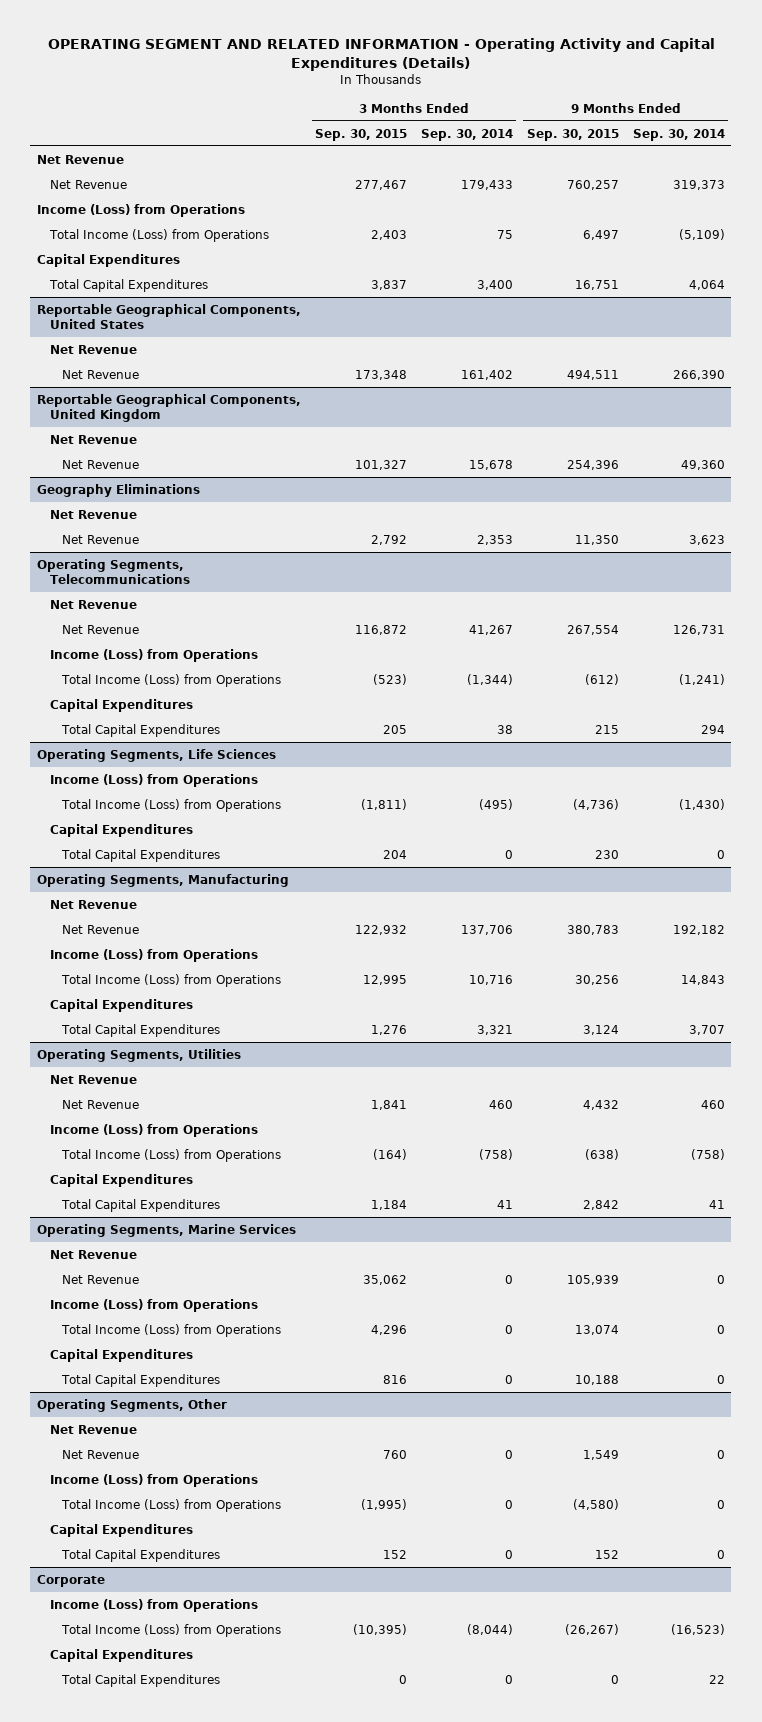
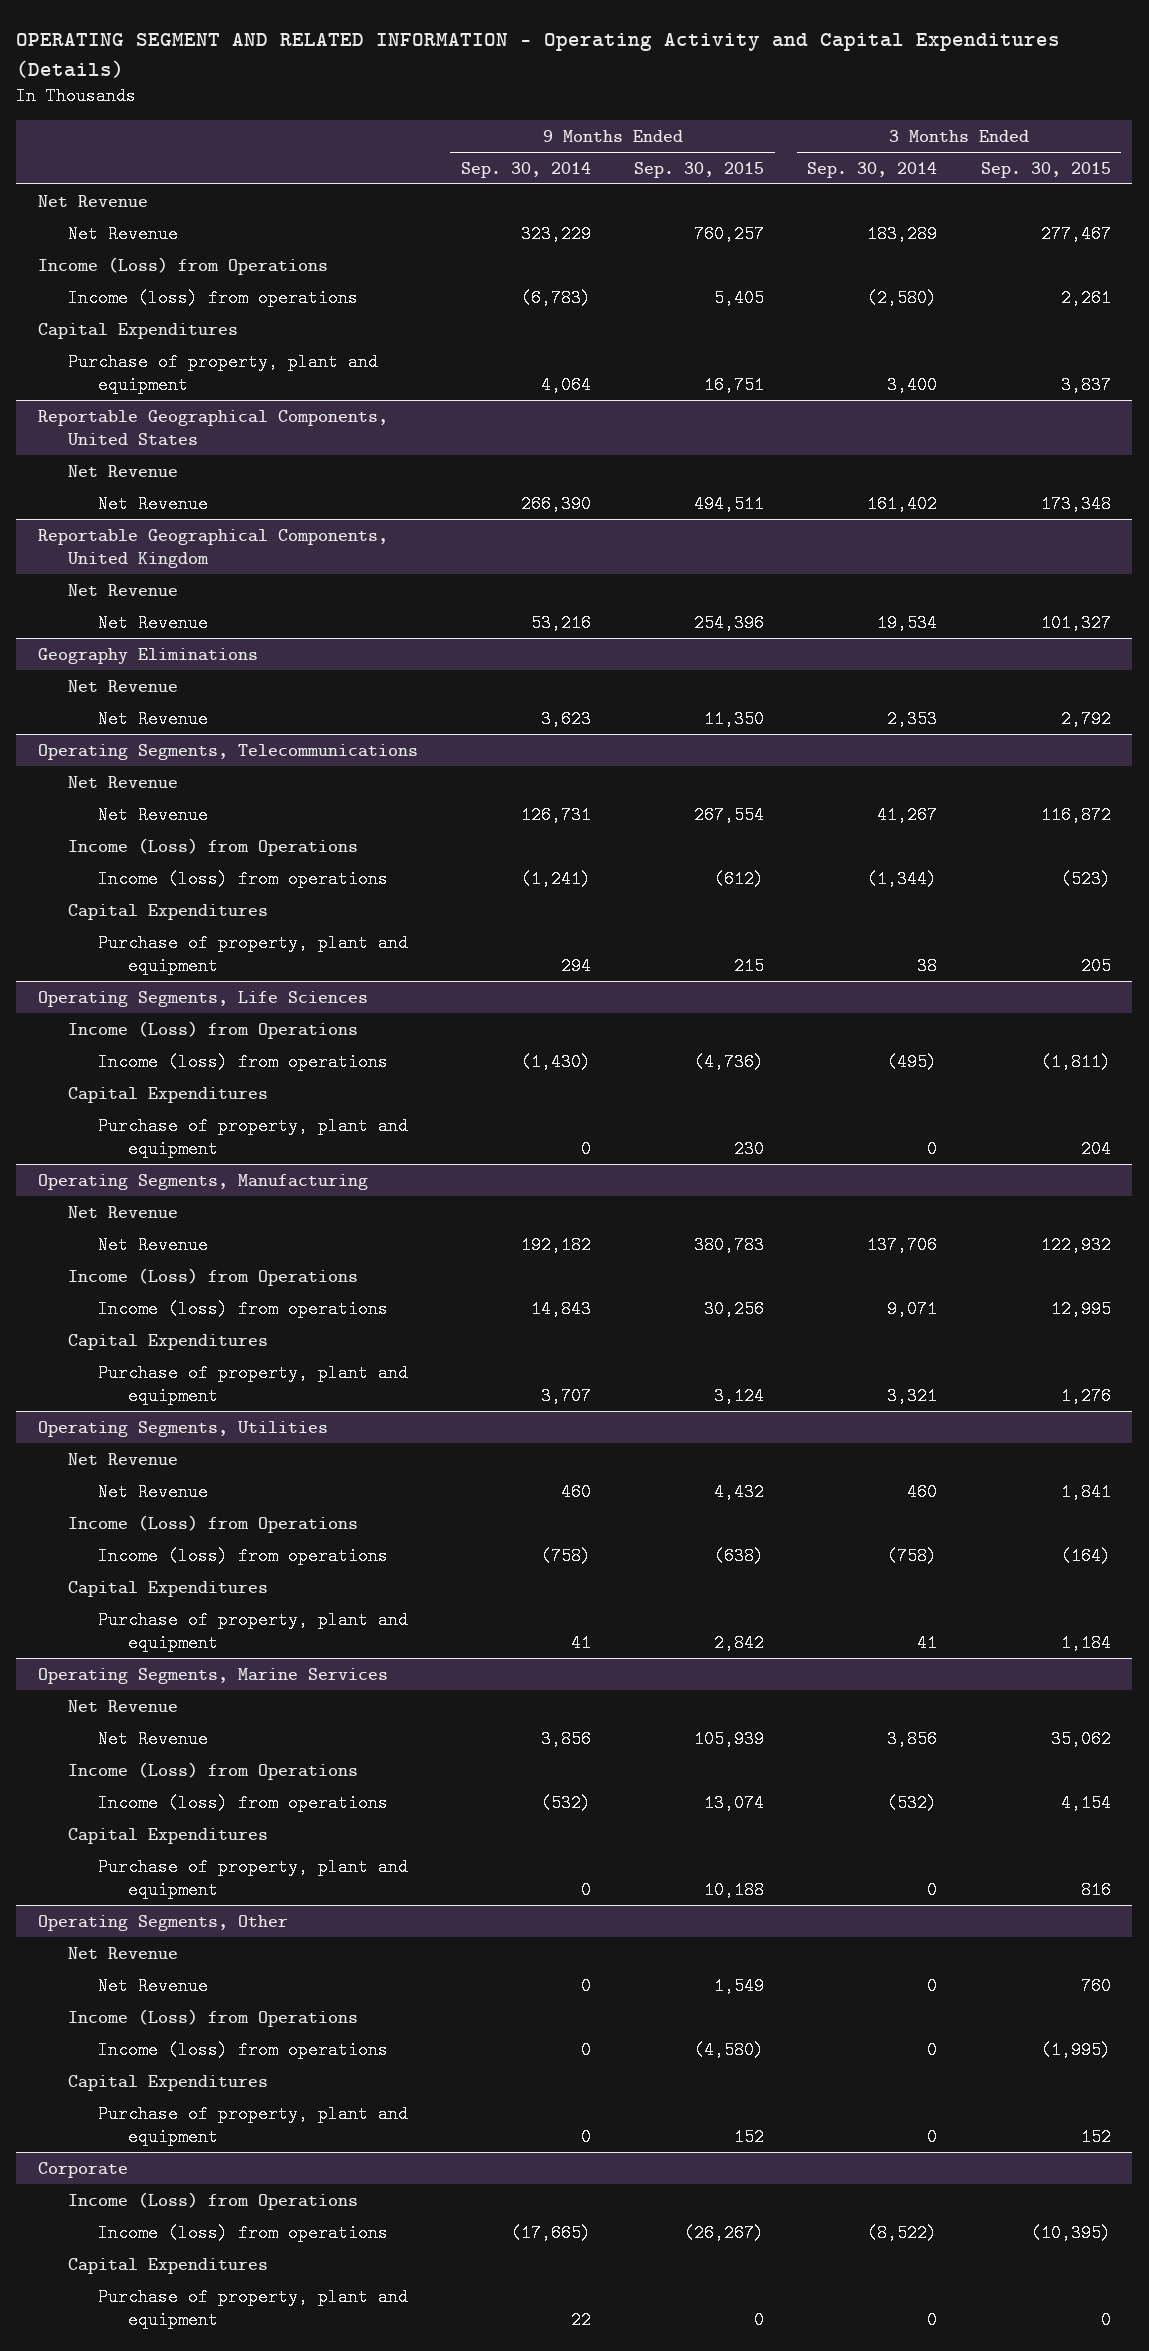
[460,179,513,190] 179,433 -> [867,224,938,243] 183,289
[672,179,725,190] 319,373 -> [521,224,592,243] 323,229
[48,228,269,242] Total Income (Loss) from Operations -> [68,288,359,307] Income (loss) from operations
[371,229,408,240] 2,403 -> [1060,288,1111,307] 2,261
[496,229,513,239] 75 -> [867,288,938,307] (2,580)
[582,229,619,240] 6,497 -> [714,288,765,307] 5,405
[678,228,725,240] (5,109) -> [521,288,592,307] (6,783)
[48,278,208,292] Total Capital Expenditures -> [68,352,379,394] Purchase of property, plant and equipment
[468,459,513,470] 15,678 -> [877,613,938,632] 19,534
[680,459,725,470] 49,360 -> [531,613,592,632] 53,216
[61,673,282,687] Total Income (Loss) from Operations -> [98,869,389,888] Income (loss) from operations
[61,723,221,737] Total Capital Expenditures -> [98,933,409,975] Purchase of property, plant and equipment
[61,798,282,812] Total Income (Loss) from Operations -> [98,1052,389,1071] Income (loss) from operations
[61,848,221,862] Total Capital Expenditures -> [98,1116,409,1158] Purchase of property, plant and equipment
[61,973,282,987] Total Income (Loss) from Operations -> [98,1299,389,1318] Income (loss) from operations
[468,974,513,985] 10,716 -> [887,1299,938,1318] 9,071
[61,1023,221,1037] Total Capital Expenditures -> [98,1363,409,1405] Purchase of property, plant and equipment
[61,1148,282,1162] Total Income (Loss) from Operations -> [98,1546,389,1565] Income (loss) from operations
[61,1198,221,1212] Total Capital Expenditures -> [98,1610,409,1652] Purchase of property, plant and equipment
[504,1274,513,1284] 0 -> [887,1729,938,1748] 3,856
[716,1274,725,1284] 0 -> [541,1729,592,1748] 3,856
[61,1323,282,1337] Total Income (Loss) from Operations -> [98,1793,389,1812] Income (loss) from operations
[371,1324,408,1335] 4,296 -> [1060,1793,1111,1812] 4,154
[504,1324,513,1334] 0 -> [887,1793,938,1812] (532)
[716,1324,725,1334] 0 -> [541,1793,592,1812] (532)
[61,1373,221,1387] Total Capital Expenditures -> [98,1857,409,1899] Purchase of property, plant and equipment
[61,1498,282,1512] Total Income (Loss) from Operations -> [98,2040,389,2059] Income (loss) from operations
[61,1548,221,1562] Total Capital Expenditures -> [98,2104,409,2146] Purchase of property, plant and equipment
[61,1623,282,1637] Total Income (Loss) from Operations -> [98,2223,389,2242] Income (loss) from operations
[466,1623,513,1635] (8,044) -> [867,2223,938,2242] (8,522)
[670,1623,725,1635] (16,523) -> [511,2223,592,2242] (17,665)
[61,1673,221,1687] Total Capital Expenditures -> [98,2287,409,2329] Purchase of property, plant and equipment

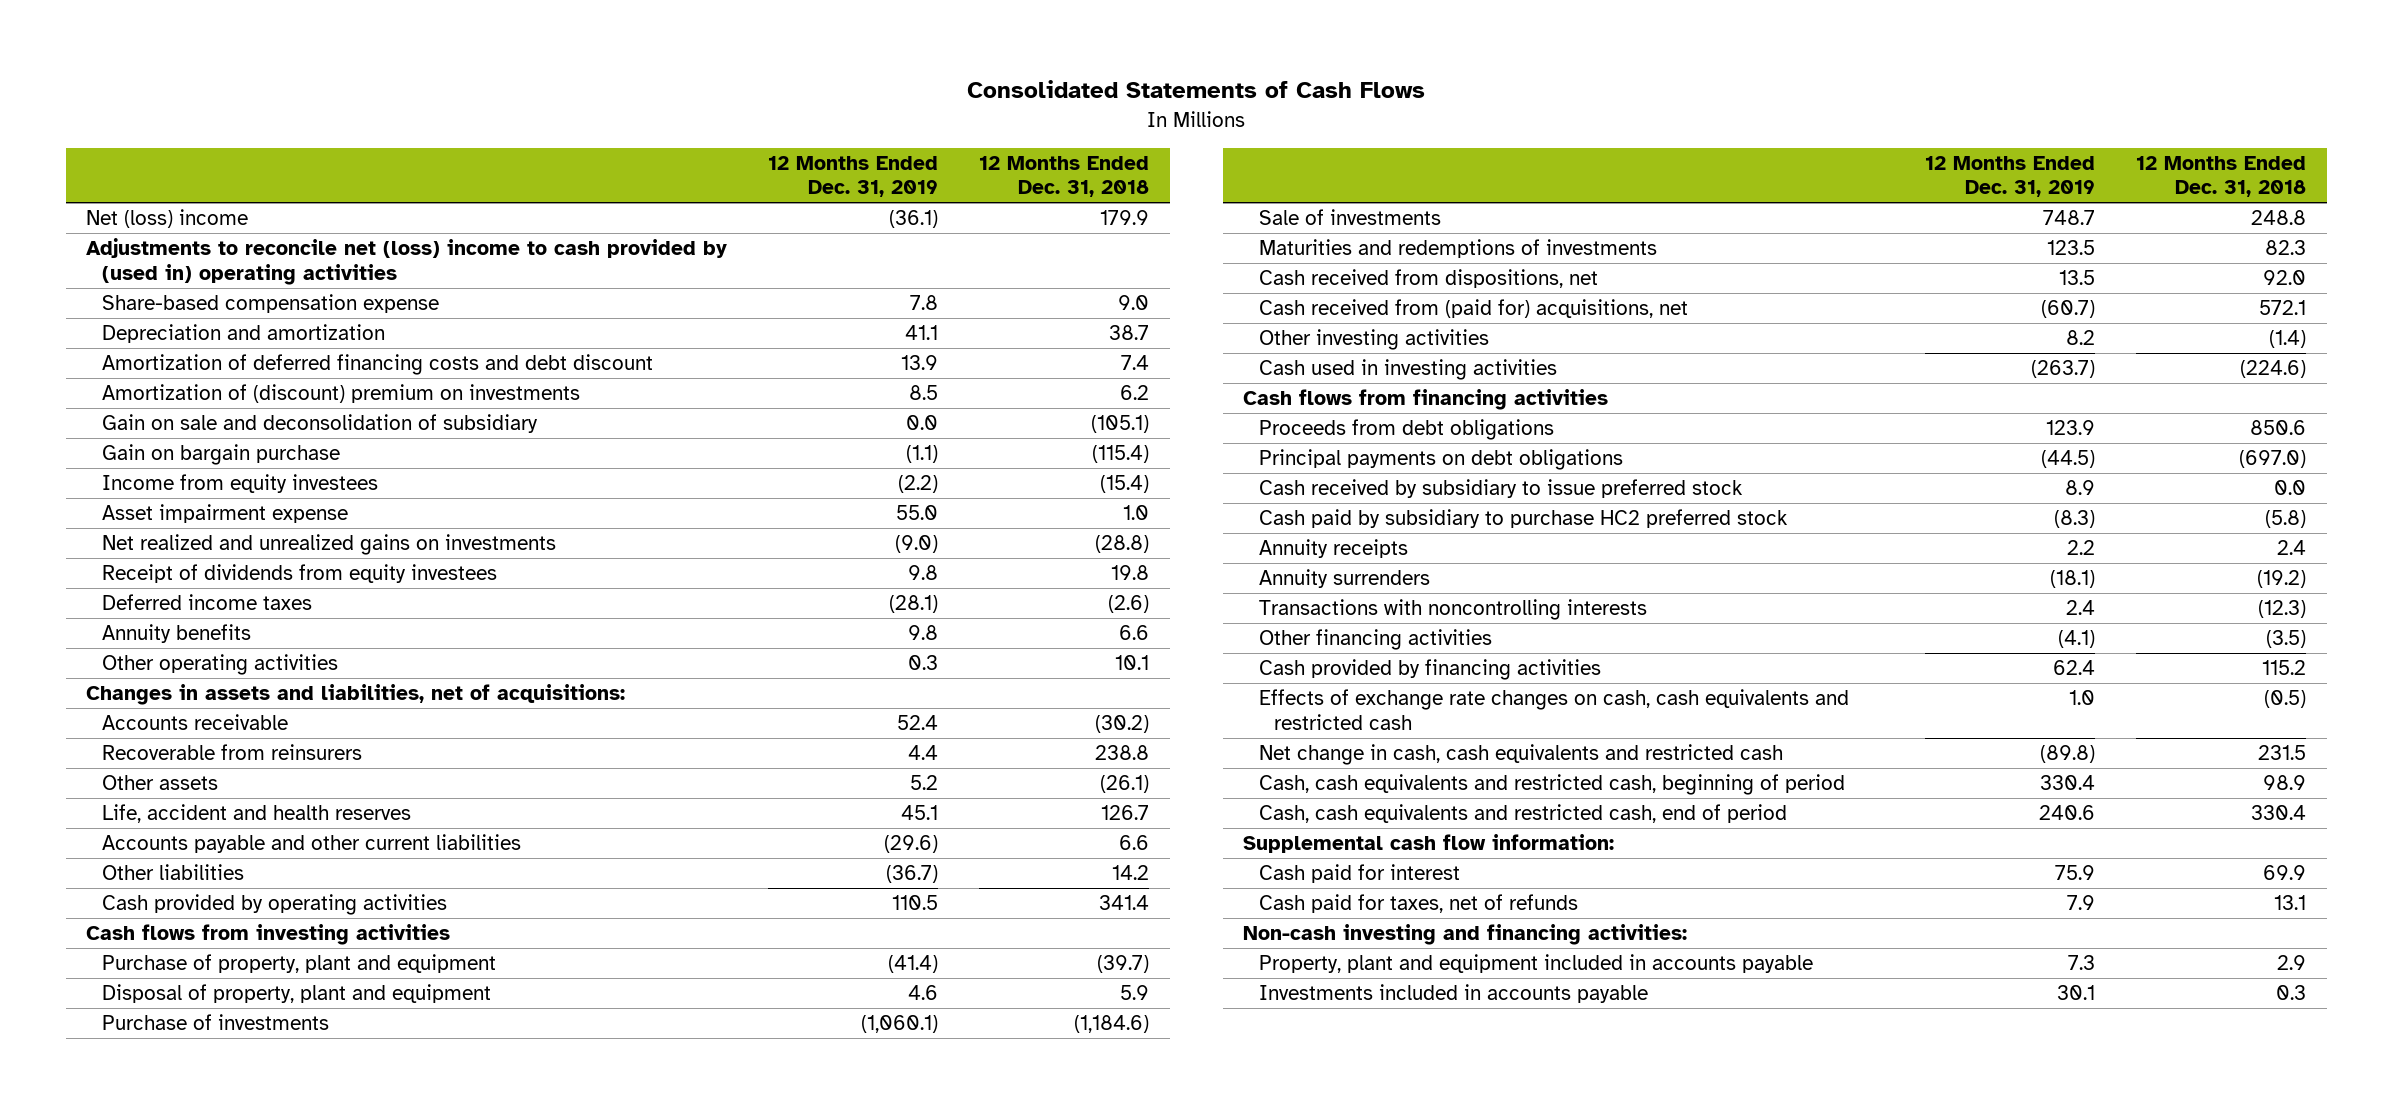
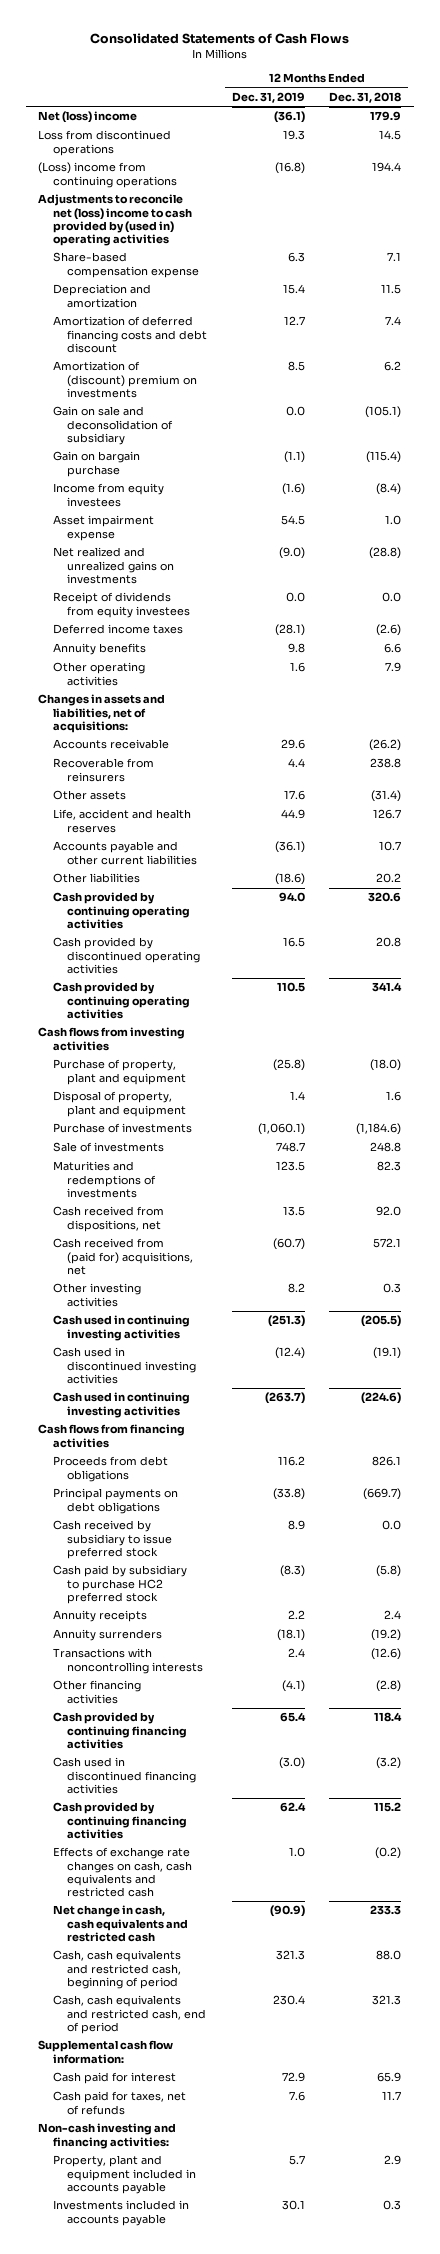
none -> [38,130,172,156] Loss from discontinued operations
none -> [38,162,177,188] (Loss) income from continuing operations
[910,295,939,311] 7.8 -> [287,252,305,263] 6.3
[1118,295,1150,311] 9.0 -> [387,252,402,262] 7.1
[905,325,939,341] 41.1 -> [282,284,305,295] 15.4
[1109,325,1150,341] 38.7 -> [381,284,402,295] 11.5
[901,355,939,371] 13.9 -> [283,316,305,326] 12.7
[898,475,939,494] (2.2) -> [281,483,305,496] (1.6)
[1100,475,1150,494] (15.4) -> [376,483,402,496] (8.4)
[896,505,939,521] 55.0 -> [280,515,305,526] 54.5
[908,565,939,581] 9.8 -> [285,592,305,603] 0.0
[1111,565,1150,581] 19.8 -> [382,592,402,603] 0.0
[908,655,939,671] 0.3 -> [289,662,305,673] 1.6
[1115,655,1150,671] 10.1 -> [385,662,402,673] 7.9
[897,715,939,731] 52.4 -> [280,739,305,750] 29.6
[1095,715,1150,734] (30.2) -> [369,739,402,752] (26.2)
[910,775,939,791] 5.2 -> [283,790,305,801] 17.6
[1100,775,1150,794] (26.1) -> [371,790,402,803] (31.4)
[901,805,939,821] 45.1 -> [280,809,305,820] 44.9
[884,835,939,854] (29.6) -> [274,841,305,854] (36.1)
[1119,835,1150,851] 6.6 -> [379,841,402,852] 10.7
[886,865,939,884] (36.7) -> [274,873,305,886] (18.6)
[1112,865,1150,881] 14.2 -> [376,873,402,884] 20.2
none -> [52,892,190,929] Cash provided by continuing operating activities
none -> [52,937,200,974] Cash provided by discontinued operating activities
[101,894,447,916] Cash provided by operating activities -> [52,982,190,1019] Cash provided by continuing operating activities
[888,955,939,974] (41.4) -> [272,1059,305,1072] (25.8)
[1097,955,1150,974] (39.7) -> [370,1059,402,1072] (18.0)
[908,985,939,1001] 4.6 -> [289,1091,305,1101] 1.4
[1120,985,1150,1001] 5.9 -> [386,1091,402,1102] 1.6
[2269,330,2307,349] (1.4) -> [383,1283,402,1294] 0.3
none -> [52,1315,190,1341] Cash used in continuing investing activities
none -> [52,1347,196,1384] Cash used in discontinued investing activities
[1258,359,1557,381] Cash used in investing activities -> [52,1392,190,1418] Cash used in continuing investing activities
[2046,420,2096,436] 123.9 -> [277,1456,305,1467] 116.2
[2250,420,2307,436] 850.6 -> [372,1456,402,1467] 826.1
[2041,450,2096,469] (44.5) -> [272,1488,305,1501] (33.8)
[2239,450,2307,469] (697.0) -> [363,1488,402,1501] (669.7)
[2258,600,2307,619] (12.3) -> [371,1648,402,1661] (12.6)
[2266,630,2307,649] (3.5) -> [376,1680,402,1693] (2.8)
none -> [52,1712,187,1749] Cash provided by continuing financing activities
none -> [52,1757,196,1794] Cash used in discontinued financing activities
[1258,659,1601,681] Cash provided by financing activities -> [52,1802,187,1839] Cash provided by continuing financing activities
[2264,690,2307,709] (0.5) -> [375,1847,402,1860] (0.2)
[2040,745,2096,764] (89.8) -> [269,1905,305,1918] (90.9)
[2258,745,2307,761] 231.5 -> [370,1905,402,1916] 233.3
[2040,775,2096,791] 330.4 -> [275,1950,305,1961] 321.3
[2263,775,2307,791] 98.9 -> [376,1950,402,1961] 88.0
[2039,805,2096,821] 240.6 -> [272,1995,305,2006] 230.4
[2251,805,2307,821] 330.4 -> [372,1995,402,2006] 321.3
[2055,865,2096,881] 75.9 -> [281,2072,305,2083] 72.9
[2263,865,2307,881] 69.9 -> [377,2072,402,2083] 65.9
[2067,895,2096,911] 7.9 -> [288,2091,305,2102] 7.6
[2274,895,2307,911] 13.1 -> [382,2091,402,2101] 11.7
[2068,955,2096,971] 7.3 -> [288,2155,305,2166] 5.7

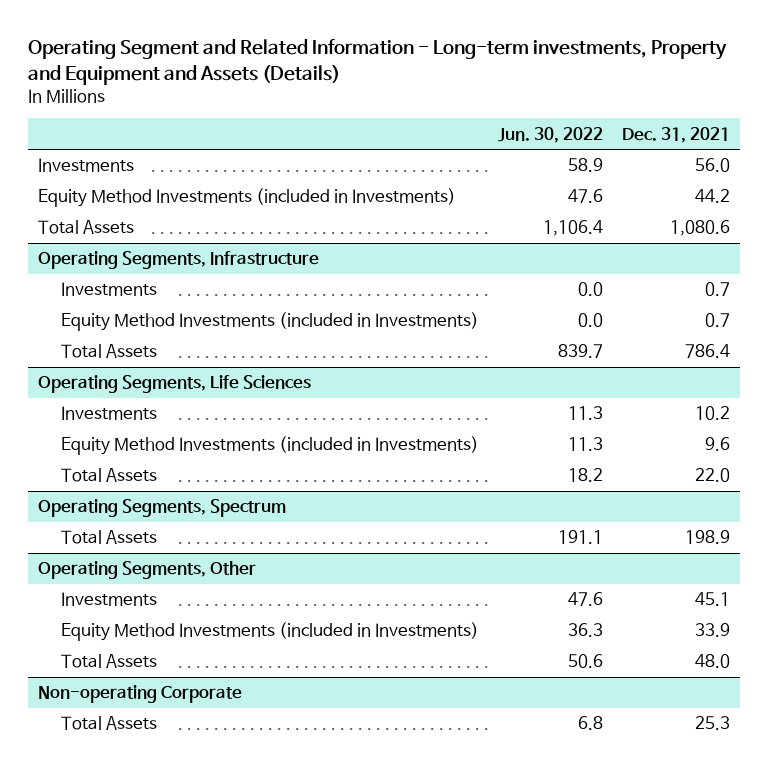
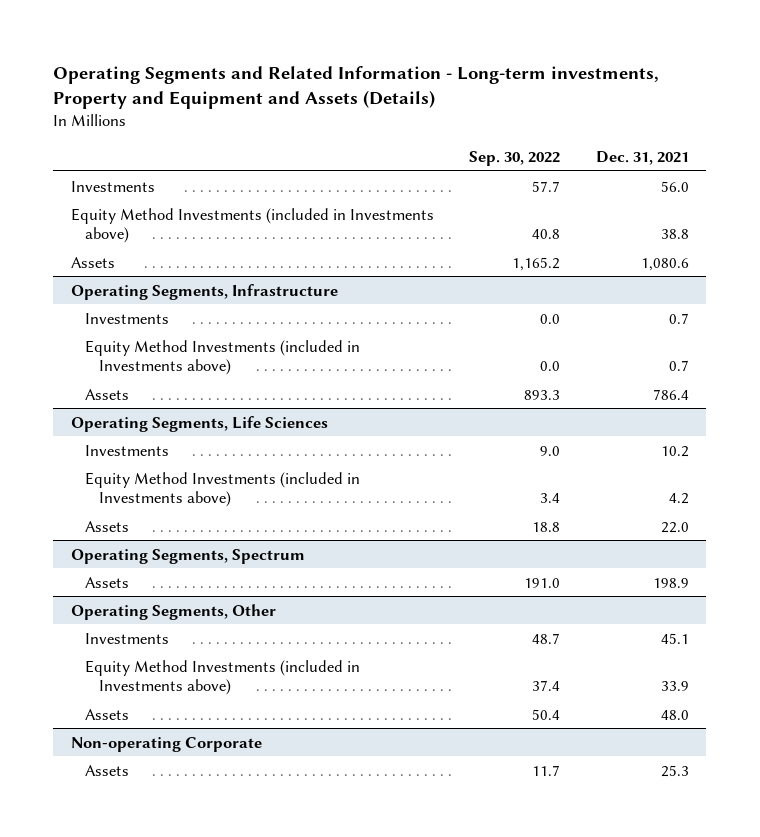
[28,38,728,85] Operating Segment and Related Information - Long-term investments, Property and Equipment and Assets (Details) -> [53,65,660,110] Operating Segments and Related Information - Long-term investments, Property and Equipment and Assets (Details)
[498,126,604,143] Jun. 30, 2022 -> none
none -> [469,150,561,166] Sep. 30, 2022
[37,188,456,208] Equity Method Investments (included in Investments) -> [71,207,435,243] Equity Method Investments (included in Investments above)
[695,189,731,204] 44.2 -> [660,228,689,239] 38.8
[37,220,134,235] Total Assets -> [71,256,116,268] Assets
[61,312,480,332] Equity Method Investments (included in Investments) -> [85,339,361,375] Equity Method Investments (included in Investments above)
[61,344,158,359] Total Assets -> [85,388,130,400] Assets
[61,436,480,456] Equity Method Investments (included in Investments) -> [85,471,361,507] Equity Method Investments (included in Investments above)
[705,437,731,452] 9.6 -> [668,492,689,504] 4.2
[61,468,158,483] Total Assets -> [85,520,130,532] Assets
[61,530,158,545] Total Assets -> [85,576,130,588] Assets
[61,622,480,642] Equity Method Investments (included in Investments) -> [85,659,361,695] Equity Method Investments (included in Investments above)
[61,654,158,669] Total Assets -> [85,708,130,720] Assets
[61,716,158,731] Total Assets -> [85,764,130,776] Assets

